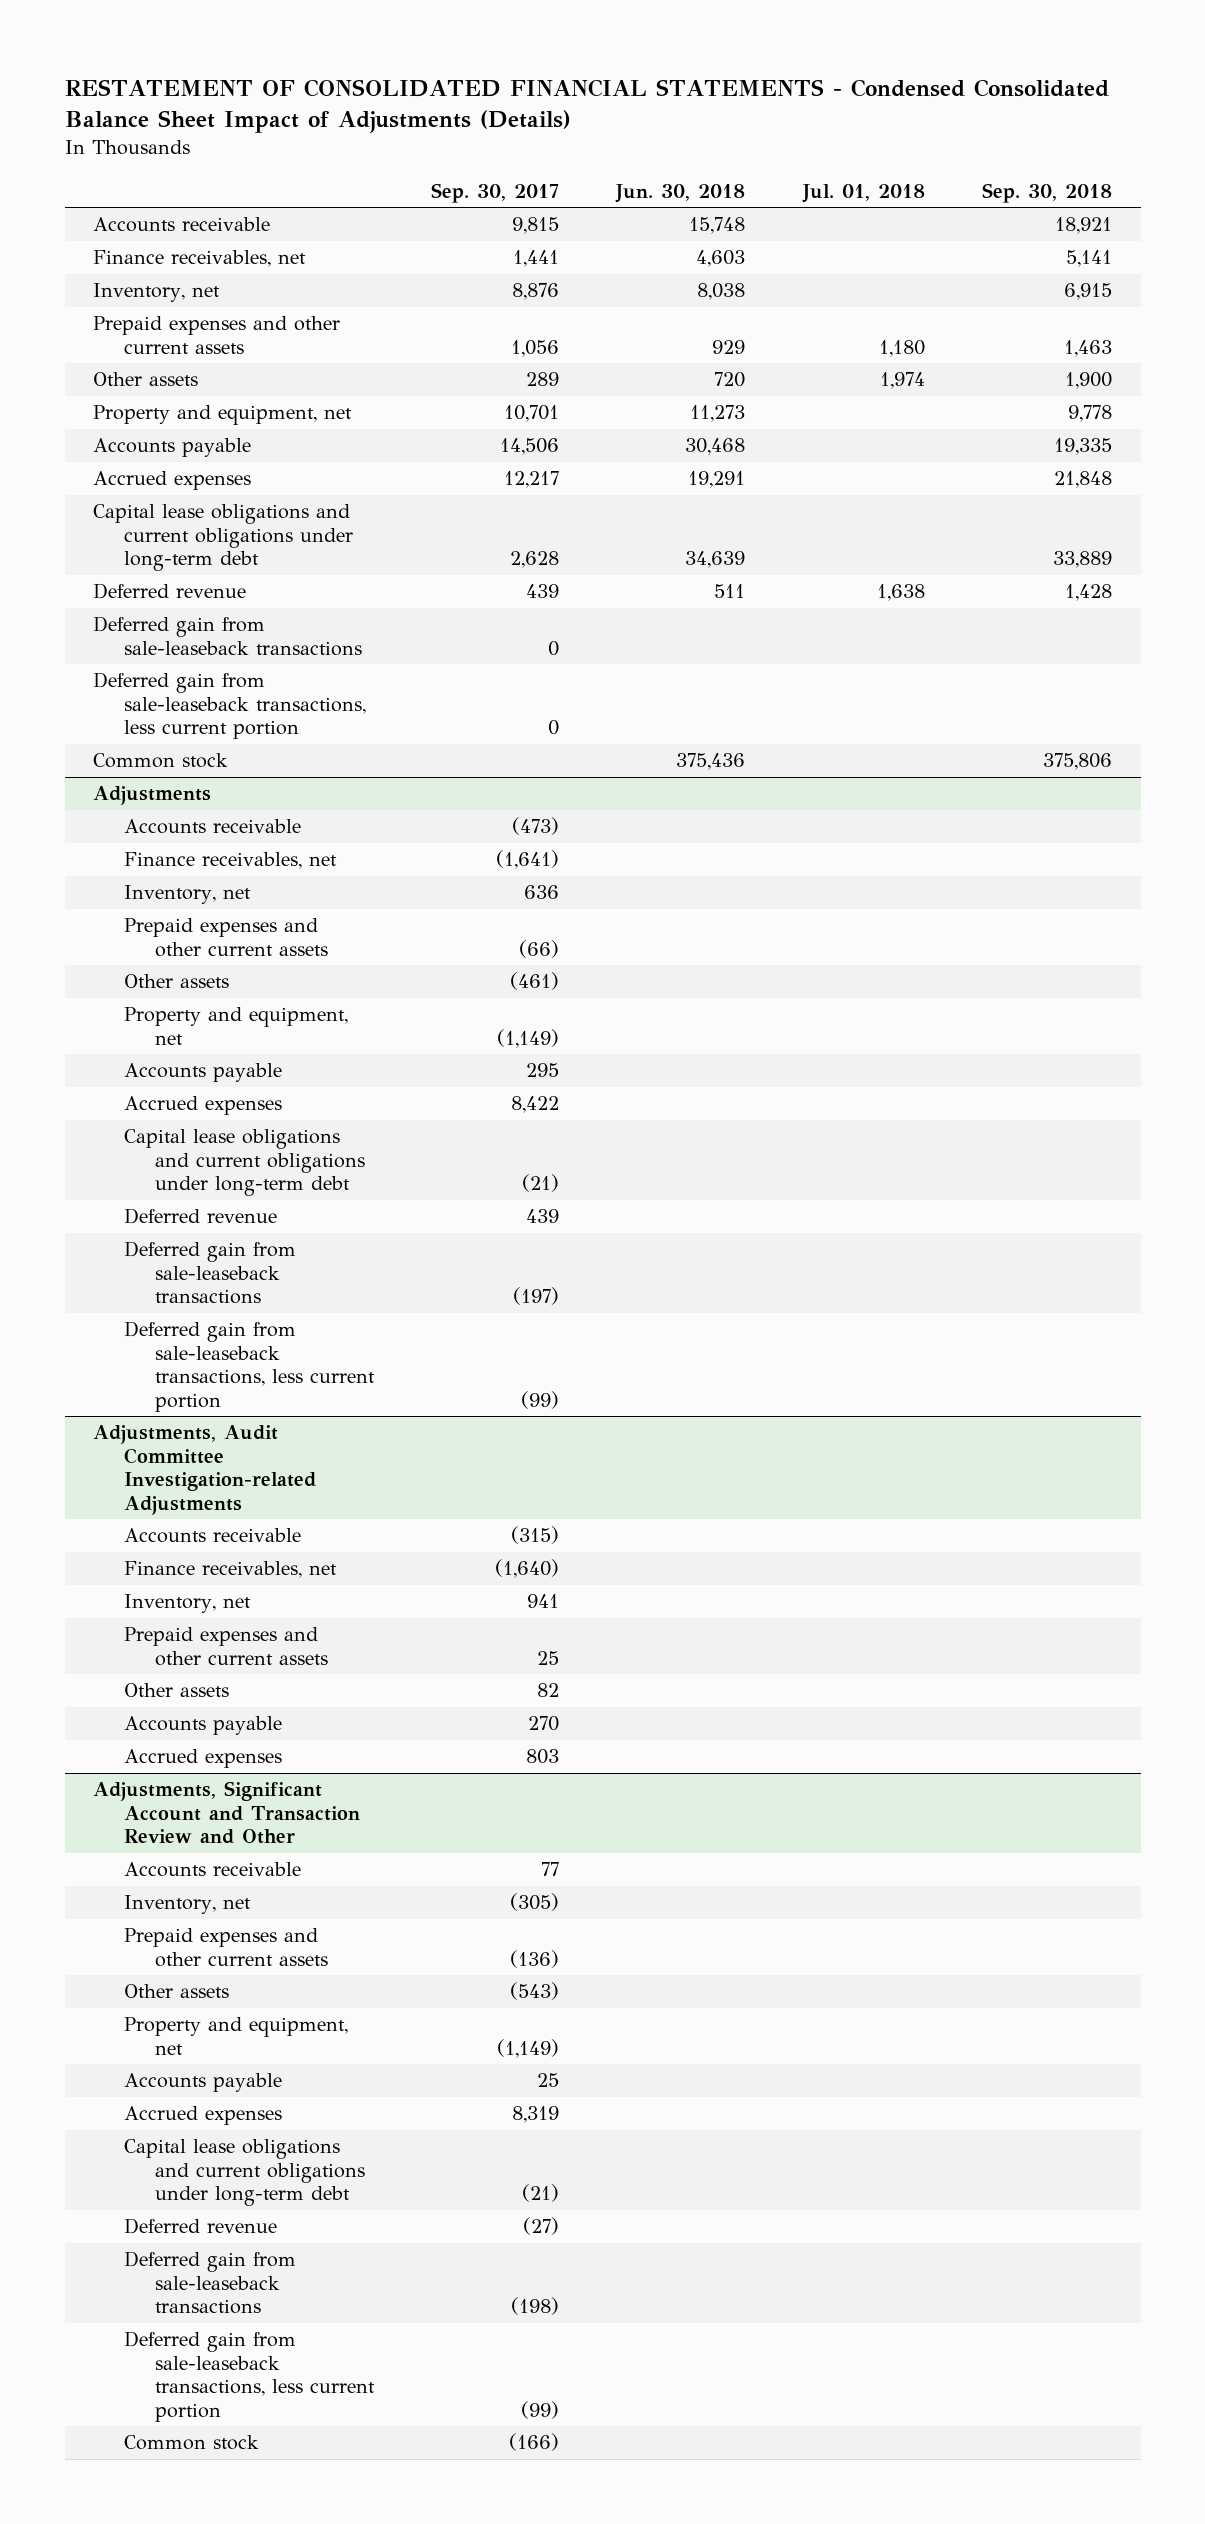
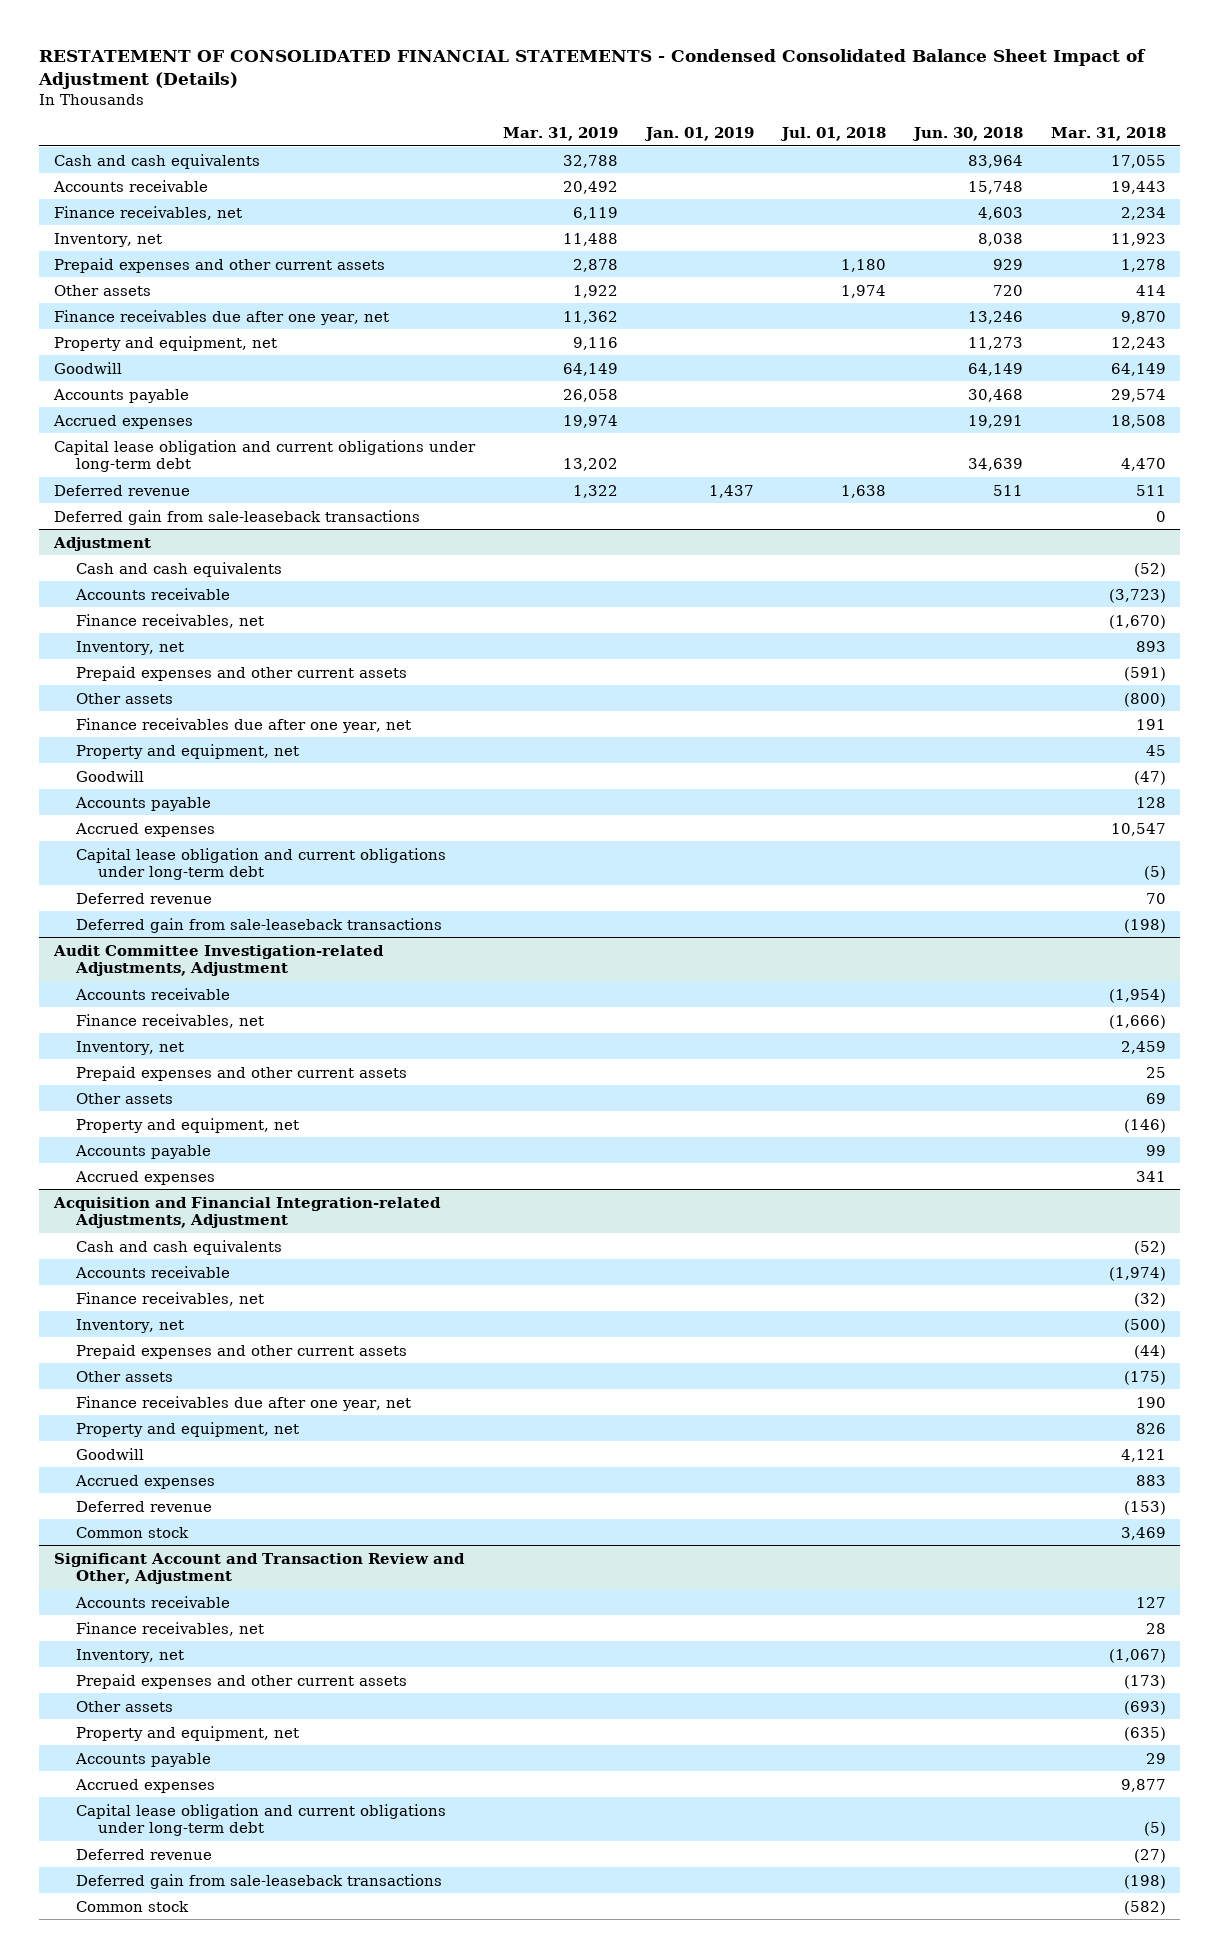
[64,78,1109,134] RESTATEMENT OF CONSOLIDATED FINANCIAL STATEMENTS - Condensed Consolidated Balance Sheet Impact of Adjustments (Details) -> [38,49,1147,90] RESTATEMENT OF CONSOLIDATED FINANCIAL STATEMENTS - Condensed Consolidated Balance Sheet Impact of Adjustment (Details)
[431,182,560,203] Sep. 30, 2017 -> none
[981,182,1112,203] Sep. 30, 2018 -> none
none -> [502,127,618,142] Mar. 31, 2019
none -> [643,127,754,142] Jan. 01, 2019
none -> [1051,127,1167,142] Mar. 31, 2018
none -> [53,153,260,169] Cash and cash equivalents
none -> [53,309,389,325] Finance receivables due after one year, net
none -> [53,361,122,374] Goodwill
[93,504,354,572] Capital lease obligations and current obligations under long-term debt -> [53,439,476,473] Capital lease obligation and current obligations under long-term debt
[93,672,367,740] Deferred gain from sale-leaseback transactions, less current portion -> none
[93,753,229,769] Common stock -> none
[93,786,212,806] Adjustments -> [52,536,151,551] Adjustment
none -> [75,561,282,577] Cash and cash equivalents
none -> [75,717,411,733] Finance receivables due after one year, net
none -> [75,769,144,782] Goodwill
[124,1129,365,1197] Capital lease obligations and current obligations under long-term debt -> [75,847,446,881] Capital lease obligation and current obligations under long-term debt
[124,1321,375,1412] Deferred gain from sale-leaseback transactions, less current portion -> none
[93,1425,317,1515] Adjustments, Audit Committee Investigation-related Adjustments -> [52,944,384,977] Audit Committee Investigation-related Adjustments, Adjustment
none -> [75,1117,299,1133] Property and equipment, net
none -> [52,1196,441,1229] Acquisition and Financial Integration-related Adjustments, Adjustment
none -> [75,1239,282,1255] Cash and cash equivalents
none -> [74,1265,230,1278] Accounts receivable
none -> [75,1291,264,1306] Finance receivables, net
none -> [75,1318,184,1333] Inventory, net
none -> [75,1343,407,1359] Prepaid expenses and other current assets
none -> [75,1370,173,1382] Other assets
none -> [75,1395,411,1411] Finance receivables due after one year, net
none -> [75,1421,299,1437] Property and equipment, net
none -> [75,1447,144,1460] Goodwill
none -> [74,1474,215,1489] Accrued expenses
none -> [75,1500,212,1512] Deferred revenue
none -> [75,1526,189,1538] Common stock
[93,1781,361,1845] Adjustments, Significant Account and Transaction Review and Other -> [53,1552,465,1585] Significant Account and Transaction Review and Other, Adjustment
none -> [75,1621,264,1636] Finance receivables, net
[124,2139,365,2207] Capital lease obligations and current obligations under long-term debt -> [75,1803,446,1837] Capital lease obligation and current obligations under long-term debt
[124,2331,375,2422] Deferred gain from sale-leaseback transactions, less current portion -> none

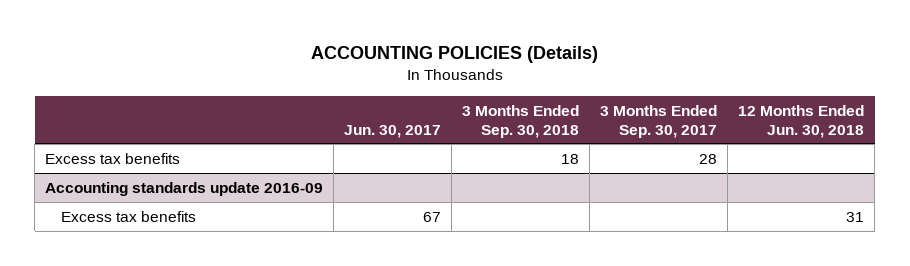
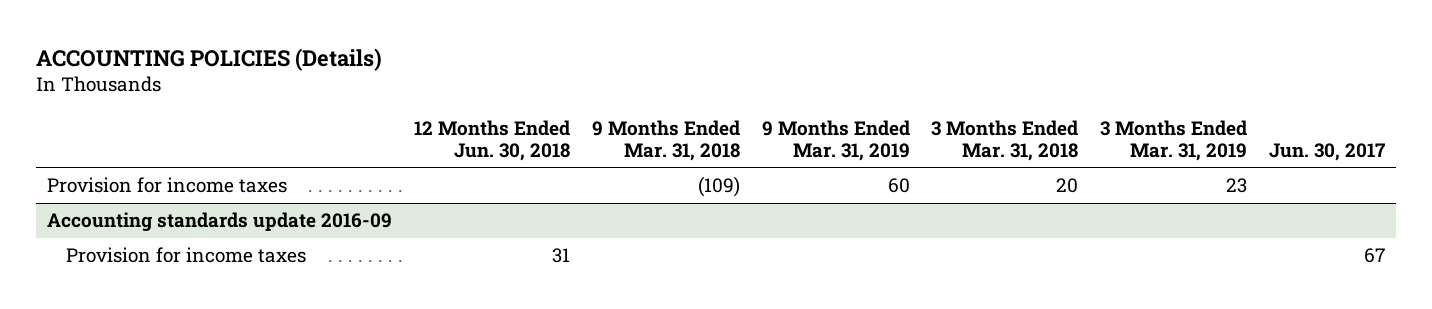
[462,104,580,138] 3 Months Ended Sep. 30, 2018 -> none
[600,104,718,138] 3 Months Ended Sep. 30, 2017 -> none
none -> [591,119,740,161] 9 Months Ended Mar. 31, 2018
none -> [761,119,910,161] 9 Months Ended Mar. 31, 2019
none -> [931,119,1079,161] 3 Months Ended Mar. 31, 2018
none -> [1100,119,1248,161] 3 Months Ended Mar. 31, 2019
[45,152,181,164] Excess tax benefits -> [47,177,288,194] Provision for income taxes
[61,210,197,222] Excess tax benefits -> [65,247,306,264] Provision for income taxes

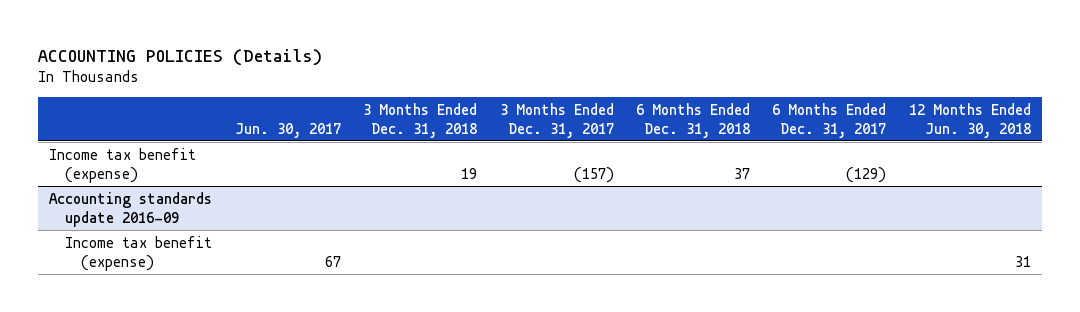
[591,119,740,161] 9 Months Ended Mar. 31, 2018 -> none
[761,119,910,161] 9 Months Ended Mar. 31, 2019 -> none
[931,119,1079,161] 3 Months Ended Mar. 31, 2018 -> none
[1100,119,1248,161] 3 Months Ended Mar. 31, 2019 -> none
none -> [363,102,478,138] 3 Months Ended Dec. 31, 2018
none -> [499,102,614,138] 3 Months Ended Dec. 31, 2017
none -> [636,102,751,138] 6 Months Ended Dec. 31, 2018
none -> [772,102,887,138] 6 Months Ended Dec. 31, 2017
[47,177,288,194] Provision for income taxes -> [49,147,197,183] Income tax benefit (expense)
[65,247,306,264] Provision for income taxes -> [65,235,213,271] Income tax benefit (expense)

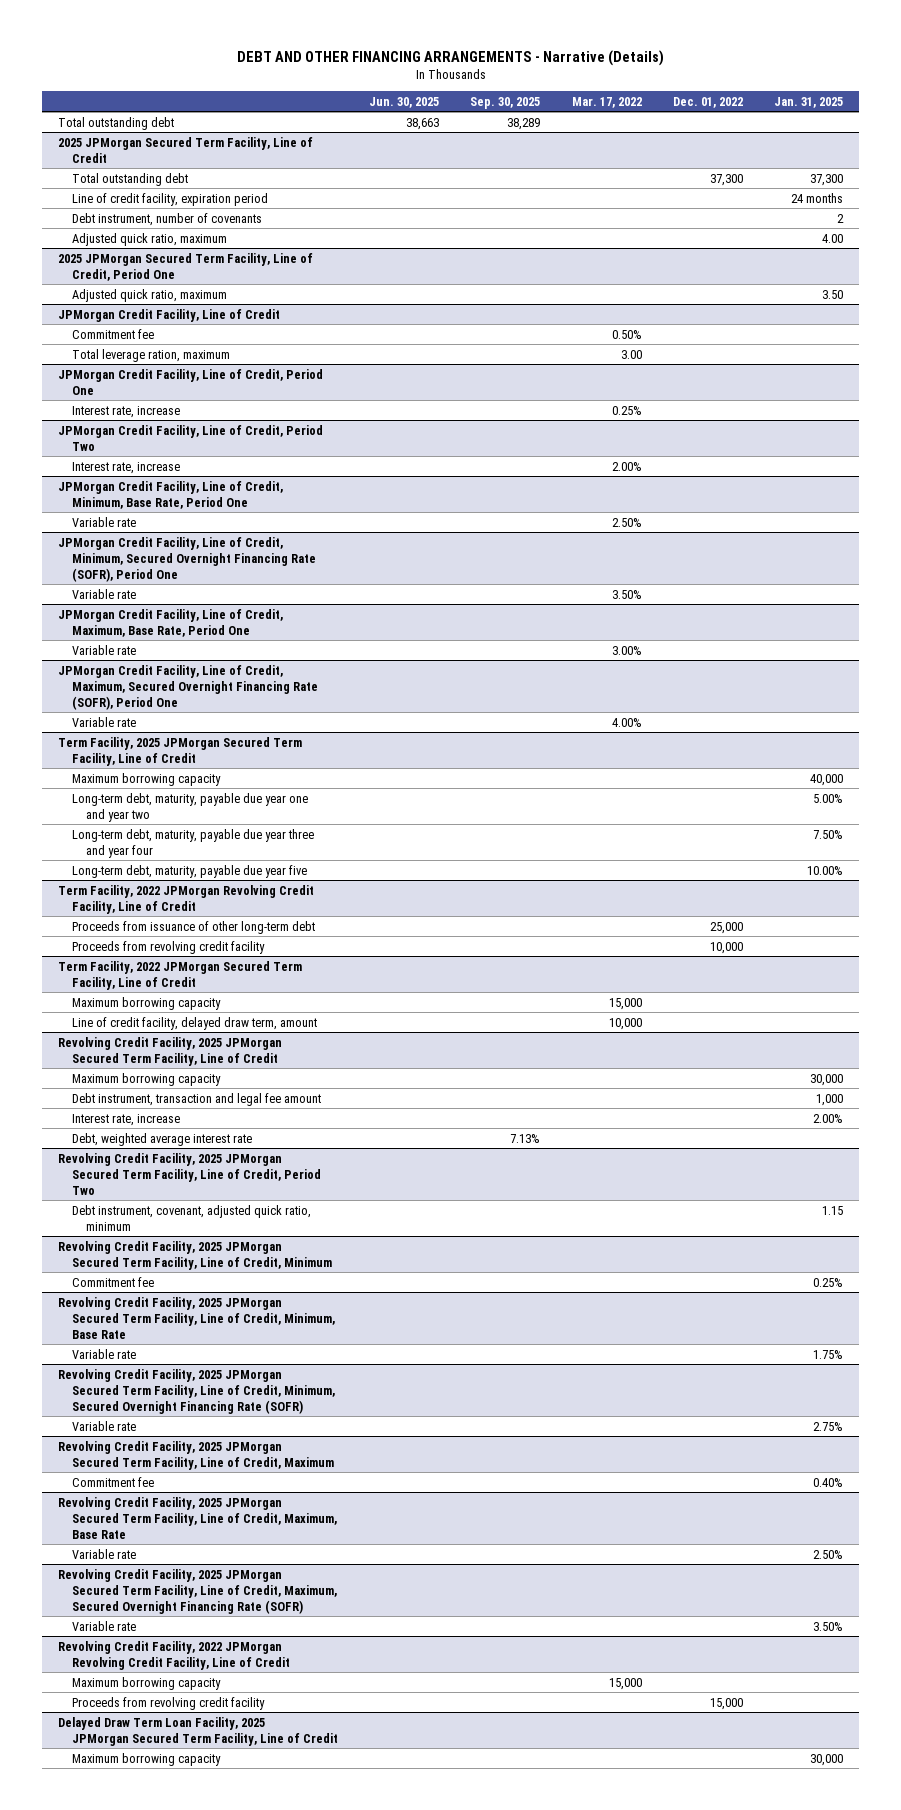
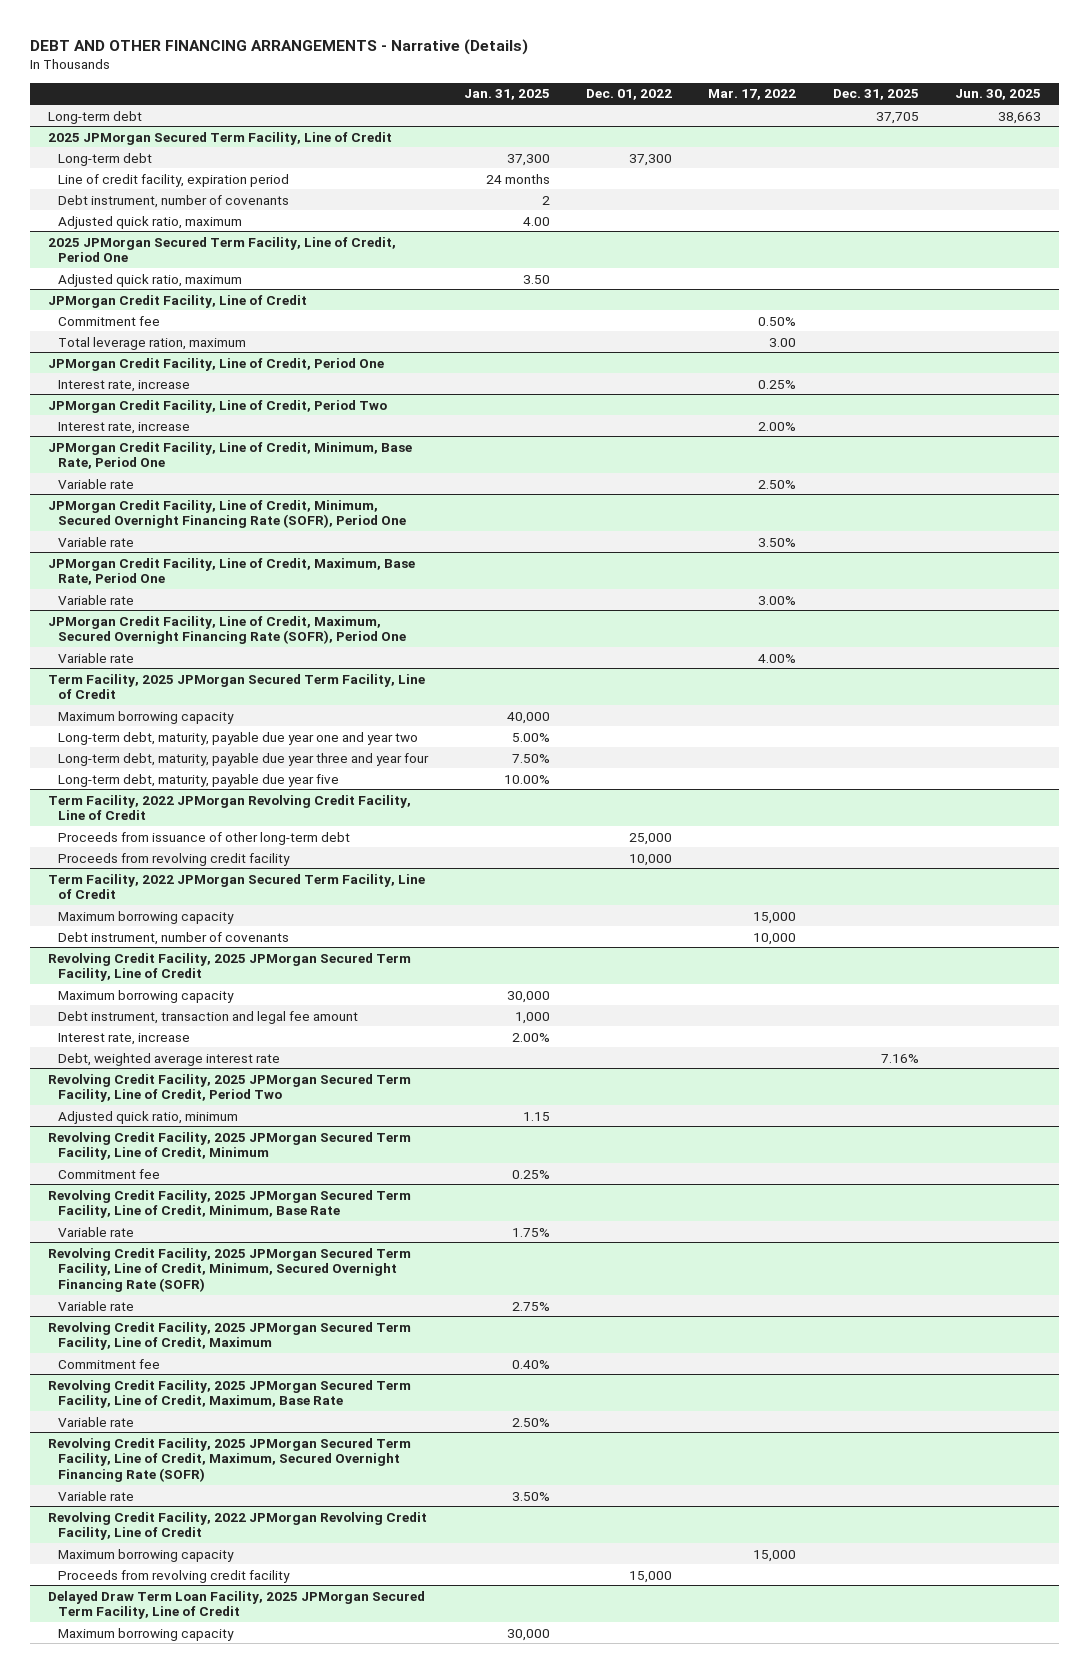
[470,96,541,109] Sep. 30, 2025 -> none
none -> [832,89,919,101] Dec. 31, 2025
[57,116,174,130] Total outstanding debt -> [48,110,143,124] Long-term debt
[71,172,188,186] Total outstanding debt -> [57,152,152,166] Long-term debt
[71,1016,317,1030] Line of credit facility, delayed draw term, amount -> [57,931,289,945] Debt instrument, number of covenants
[71,1204,311,1231] Debt instrument, covenant, adjusted quick ratio, minimum -> [57,1110,238,1124] Adjusted quick ratio, minimum

